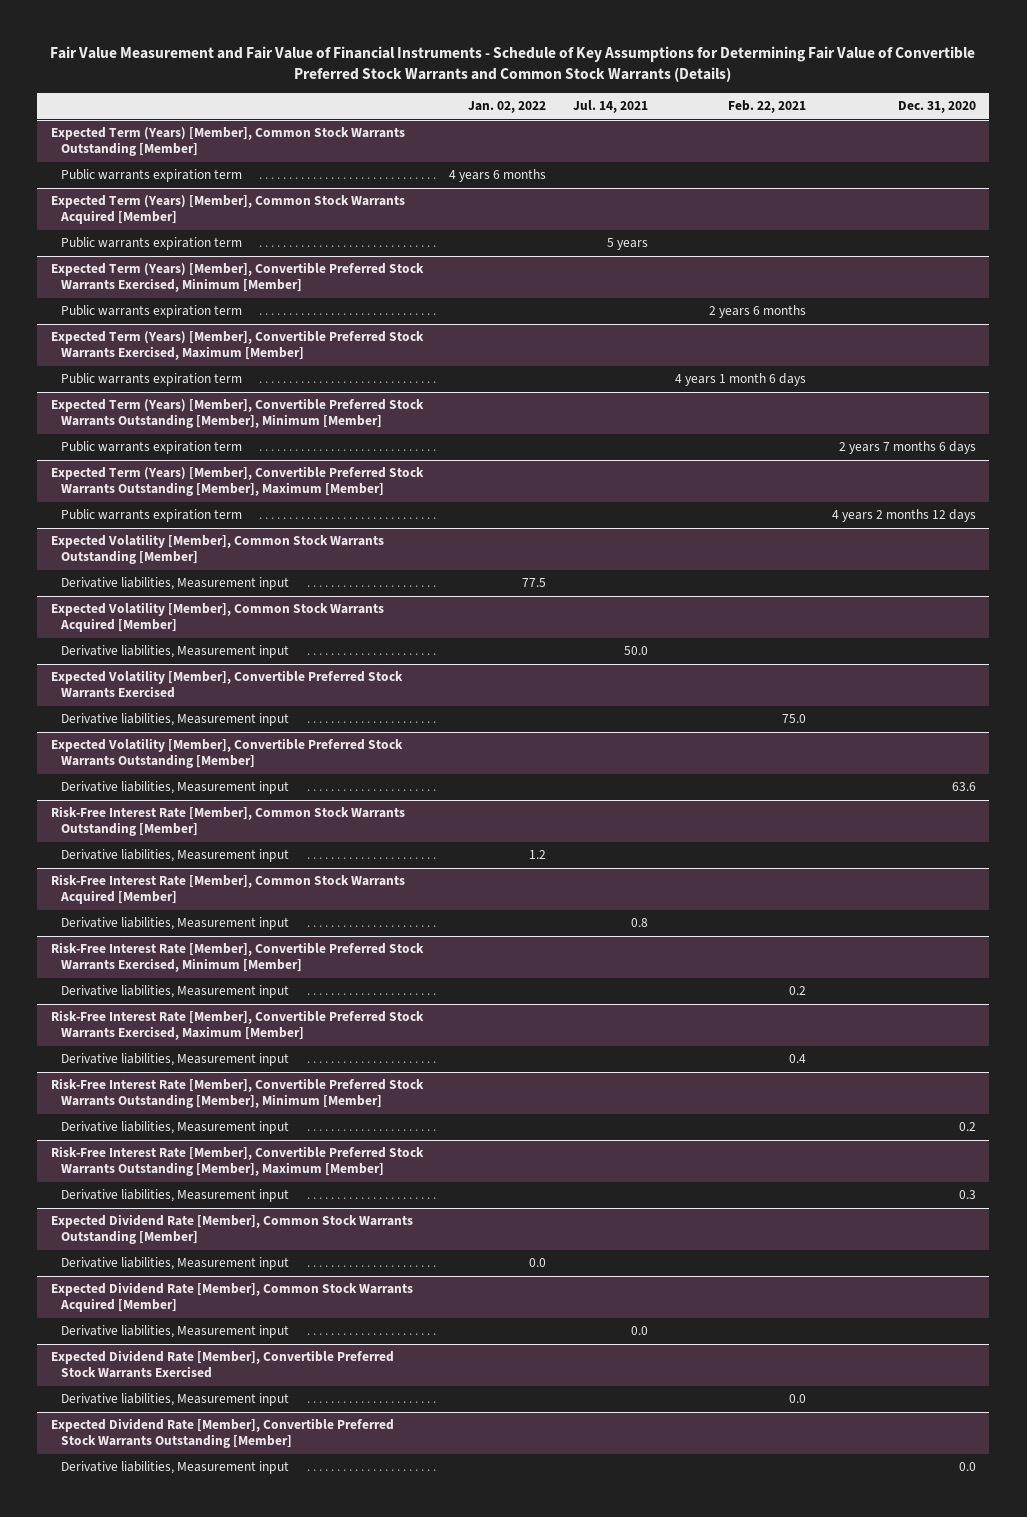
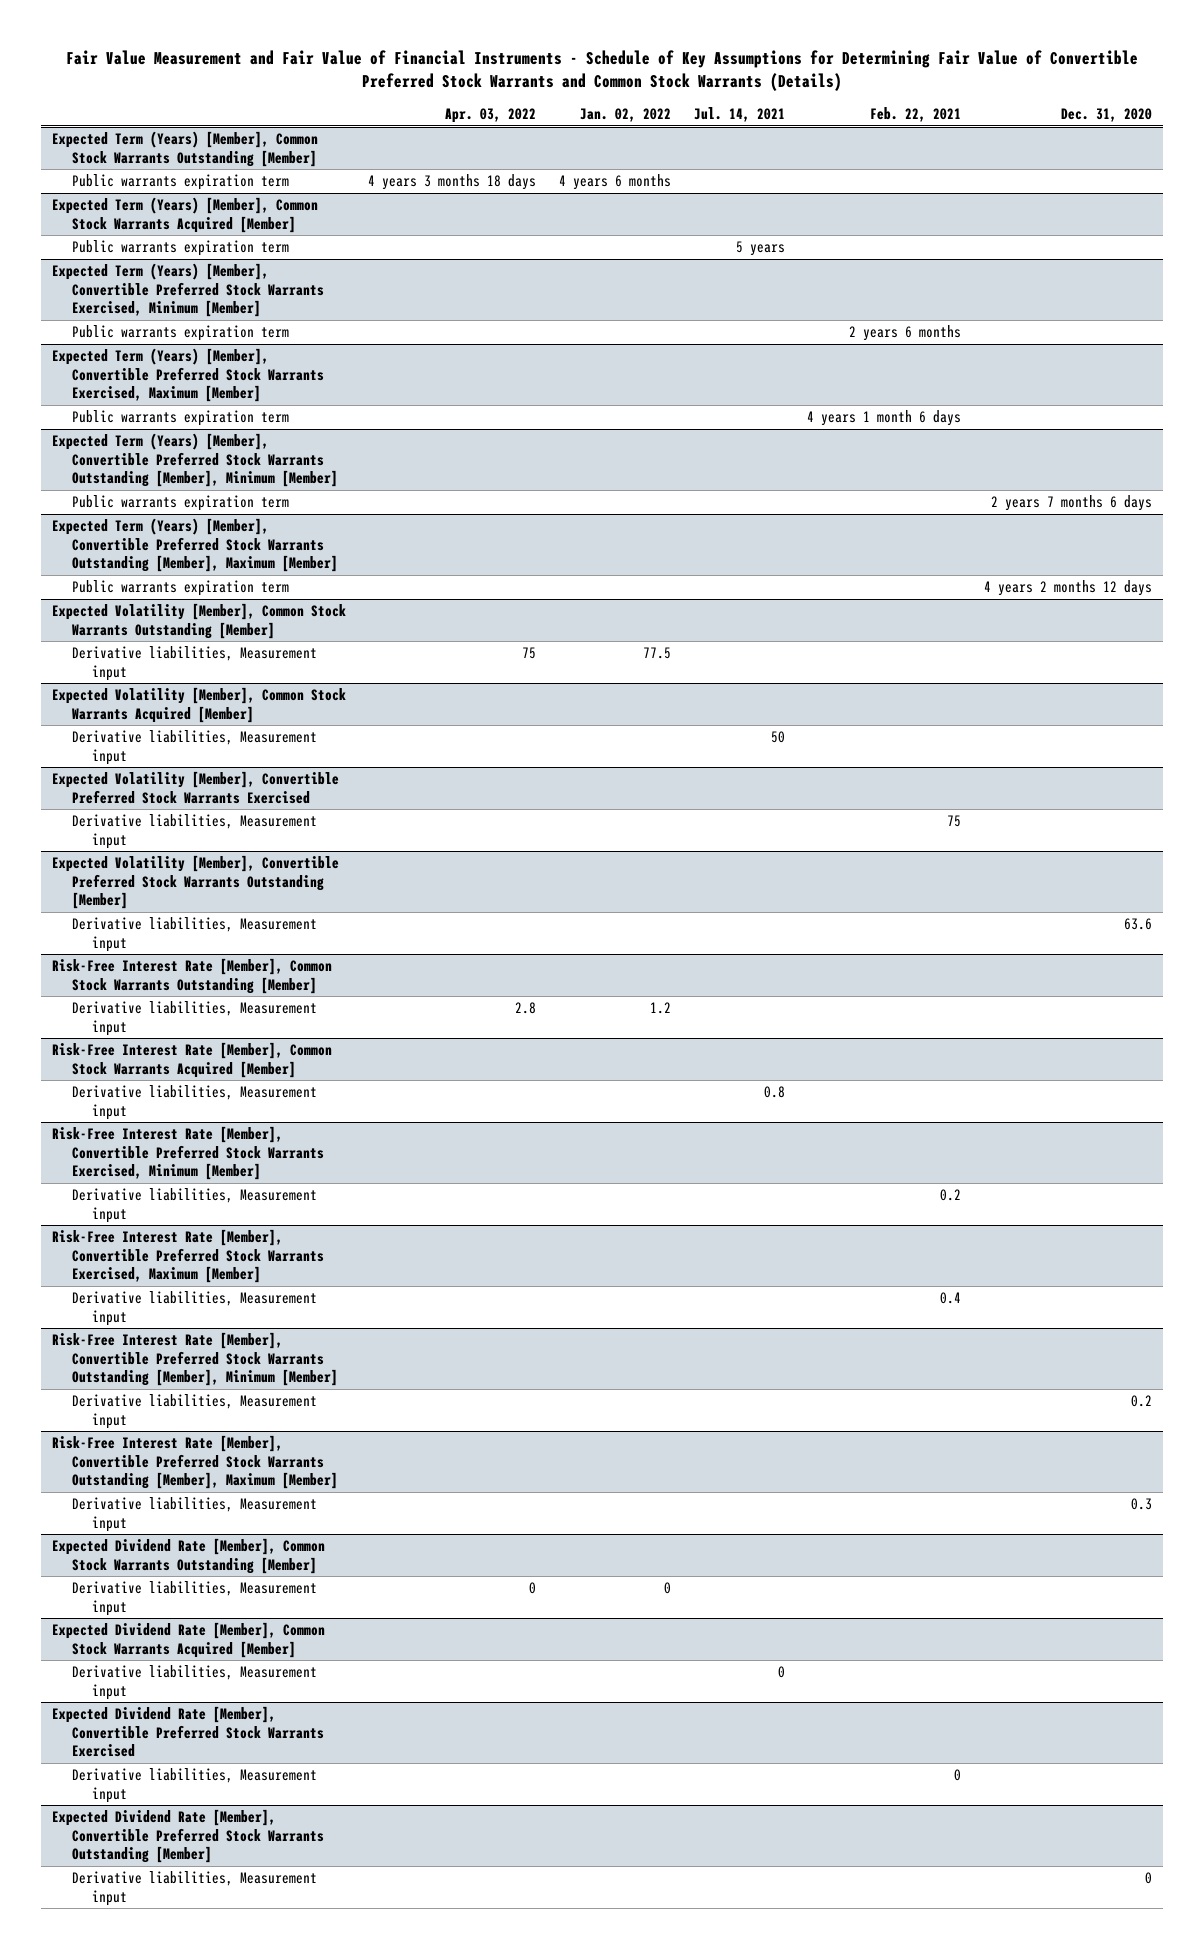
none -> [445,107,537,123] Apr. 03, 2022
[623,646,648,656] 50.0 -> [770,731,785,744] 50
[781,714,806,724] 75.0 -> [947,815,962,828] 75
[529,1258,547,1268] 0.0 -> [664,1582,672,1595] 0
[630,1326,648,1336] 0.0 -> [777,1666,785,1679] 0
[788,1394,806,1404] 0.0 -> [954,1769,962,1782] 0
[959,1462,977,1472] 0.0 -> [1144,1872,1152,1885] 0

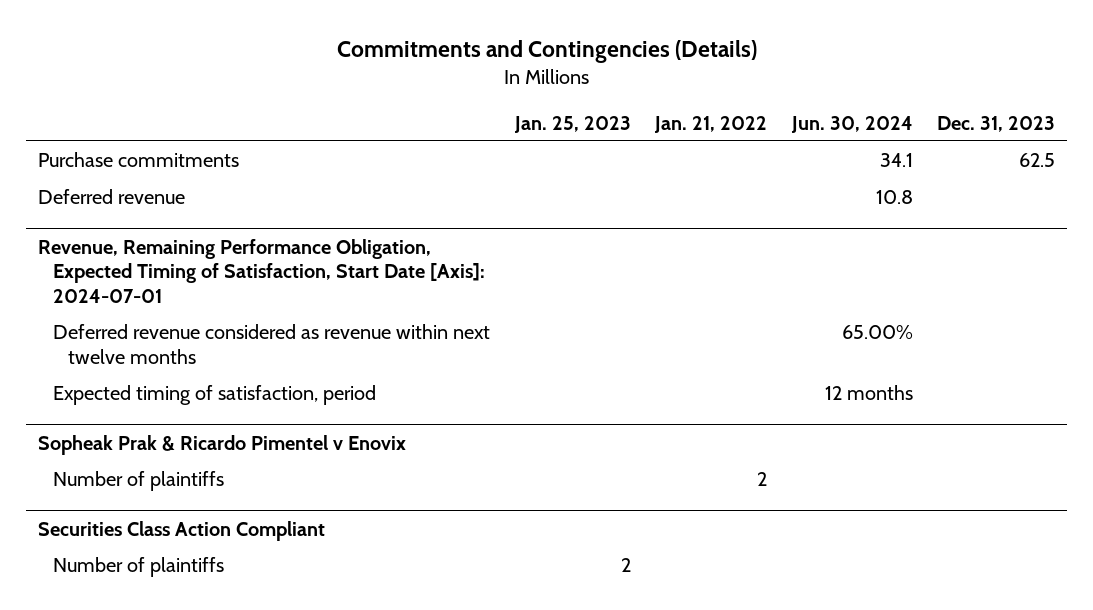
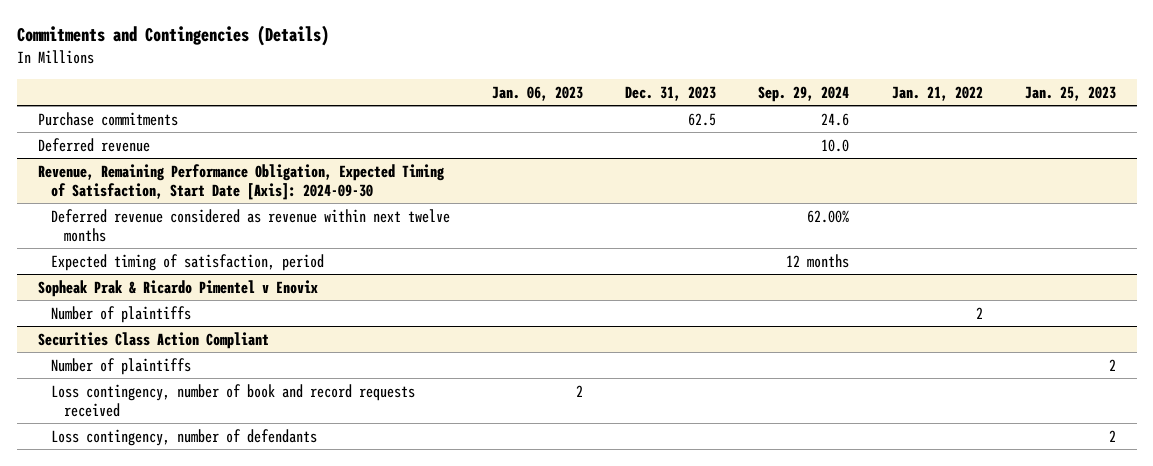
[790,115,913,133] Jun. 30, 2024 -> none
none -> [492,85,584,101] Jan. 06, 2023
none -> [758,85,850,102] Sep. 29, 2024
[38,238,486,303] Revenue, Remaining Performance Obligation, Expected Timing of Satisfaction, Start Date [Axis]: 2024-07-01 -> none
[53,324,491,364] Deferred revenue considered as revenue within next twelve months -> none
[53,385,377,406] Expected timing of satisfaction, period -> none
none -> [37,163,445,200] Revenue, Remaining Performance Obligation, Expected Timing of Satisfaction, Start Date [Axis]: 2024-09-30
none -> [50,208,450,242] Deferred revenue considered as revenue within next twelve months
none -> [50,253,324,271] Expected timing of satisfaction, period
none -> [50,383,415,417] Loss contingency, number of book and record requests received
none -> [50,428,317,446] Loss contingency, number of defendants

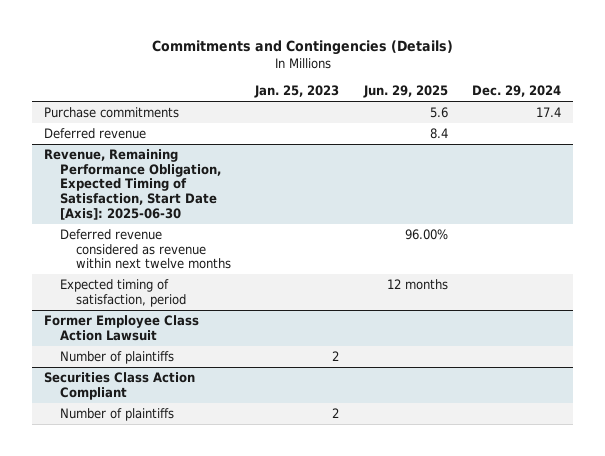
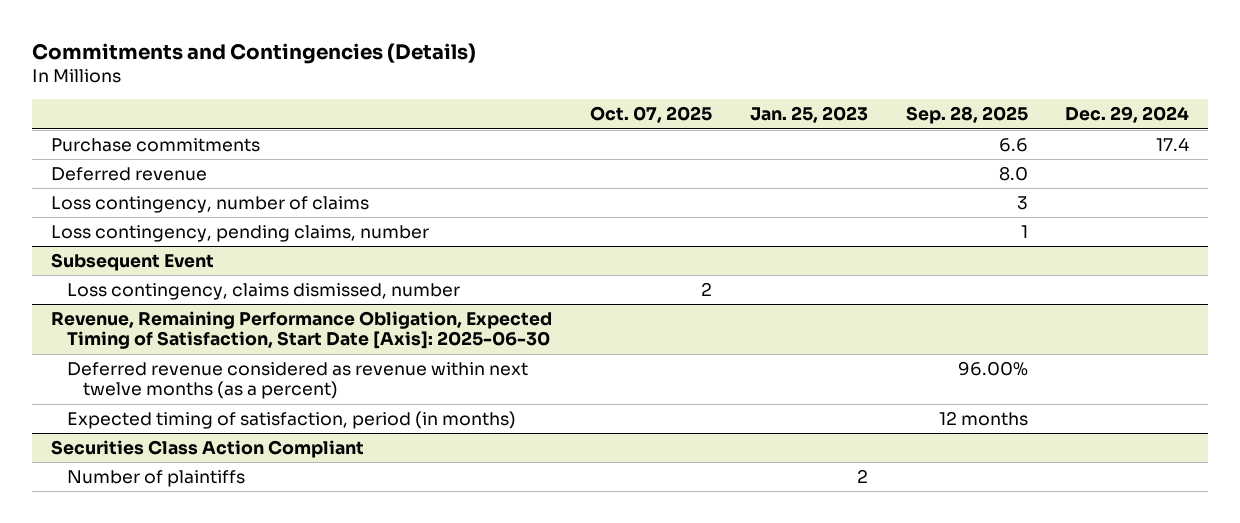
[362,85,448,99] Jun. 29, 2025 -> none
none -> [589,106,712,124] Oct. 07, 2025
none -> [905,106,1028,125] Sep. 28, 2025
none -> [50,195,369,213] Loss contingency, number of claims
none -> [50,224,429,242] Loss contingency, pending claims, number
none -> [50,252,214,271] Subsequent Event
none -> [67,282,461,300] Loss contingency, claims dismissed, number
[44,315,200,341] Former Employee Class Action Lawsuit -> none
[59,351,174,365] Number of plaintiffs -> none
[59,229,231,270] Deferred revenue considered as revenue within next twelve months -> [67,361,529,400] Deferred revenue considered as revenue within next twelve months (as a percent)
[59,279,186,307] Expected timing of satisfaction, period -> [67,410,517,429] Expected timing of satisfaction, period (in months)

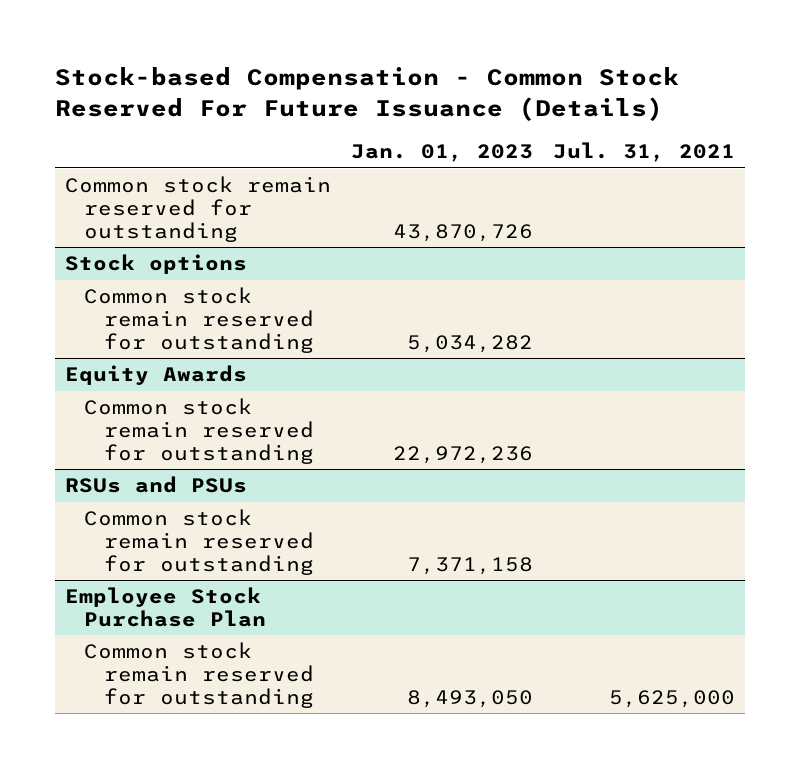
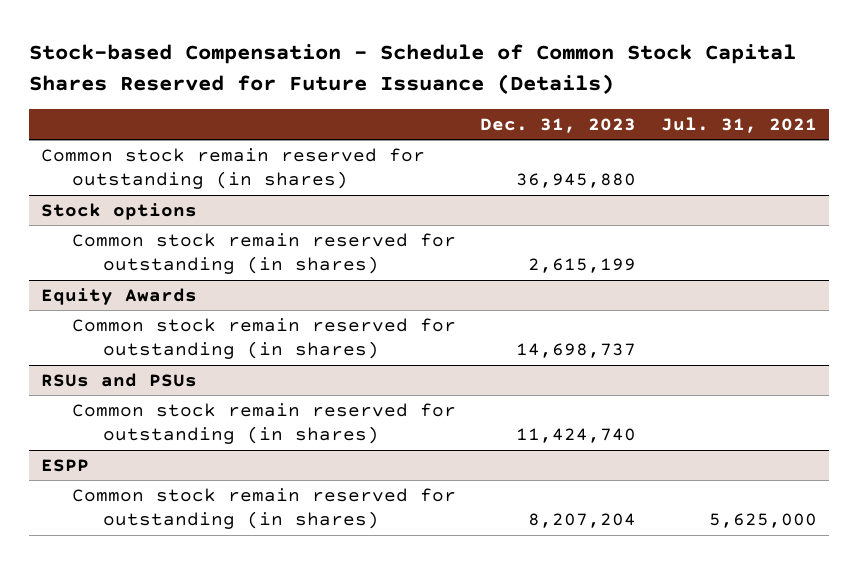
[54,67,679,121] Stock-based Compensation - Common Stock Reserved For Future Issuance (Details) -> [28,44,796,94] Stock-based Compensation - Schedule of Common Stock Capital Shares Reserved for Future Issuance (Details)
[350,144,533,163] Jan. 01, 2023 -> none
none -> [480,117,637,133] Dec. 31, 2023
[64,176,331,242] Common stock remain reserved for outstanding -> [41,147,426,190] Common stock remain reserved for outstanding (in shares)
[84,287,314,353] Common stock remain reserved for outstanding -> [71,232,456,275] Common stock remain reserved for outstanding (in shares)
[84,398,314,464] Common stock remain reserved for outstanding -> [71,317,456,360] Common stock remain reserved for outstanding (in shares)
[64,587,267,627] Employee Stock Purchase Plan -> none
[84,642,314,708] Common stock remain reserved for outstanding -> none
[84,509,314,575] Common stock remain reserved for outstanding -> [71,402,456,445] Common stock remain reserved for outstanding (in shares)
none -> [41,458,90,472] ESPP
none -> [71,487,456,530] Common stock remain reserved for outstanding (in shares)

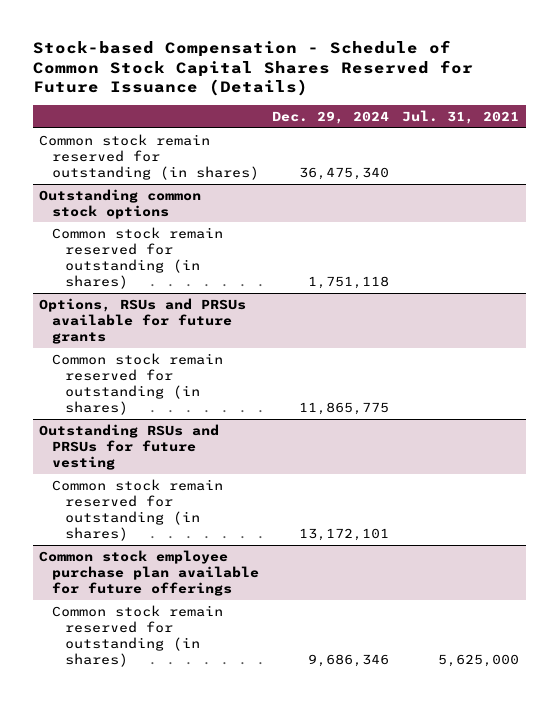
[480,117,637,133] Dec. 31, 2023 -> none
none -> [272,110,390,124] Dec. 29, 2024
[41,202,198,220] Stock options -> [39,188,202,219] Outstanding common stock options
[41,287,198,305] Equity Awards -> [39,297,247,344] Options, RSUs and PRSUs available for future grants
[41,372,198,387] RSUs and PSUs -> [39,423,220,470] Outstanding RSUs and PRSUs for future vesting
[41,458,90,472] ESPP -> [39,549,259,596] Common stock employee purchase plan available for future offerings

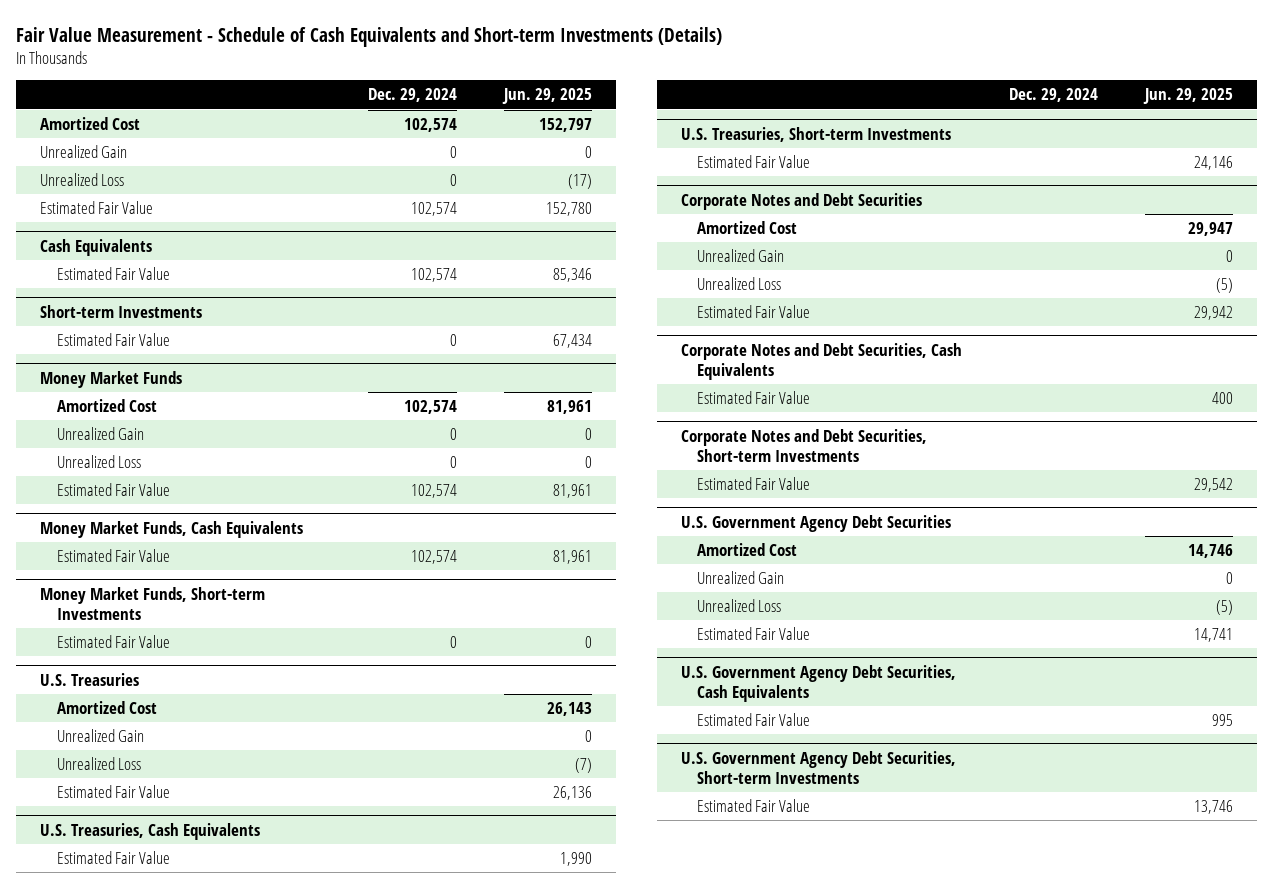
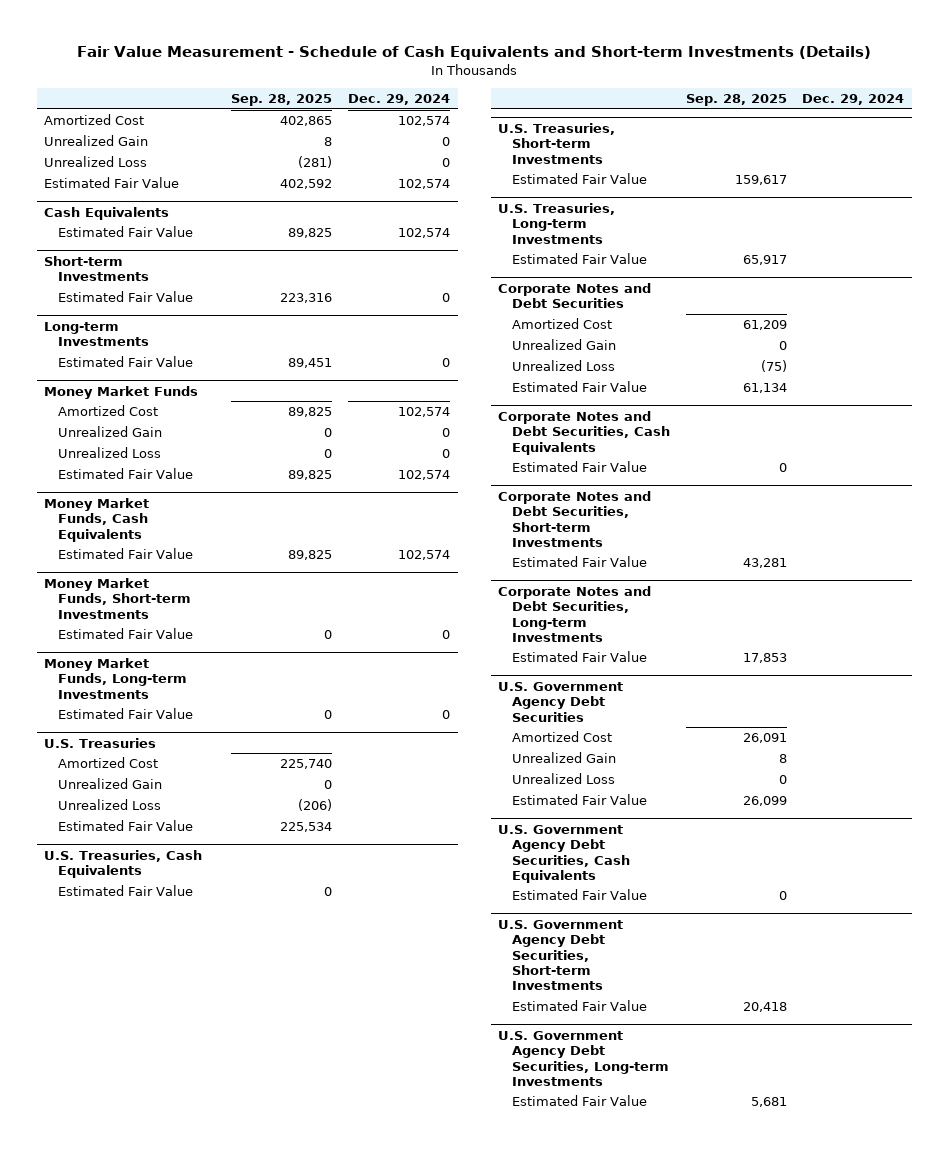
[502,88,593,105] Jun. 29, 2025 -> none
none -> [231,94,333,107] Sep. 28, 2025
none -> [44,321,150,347] Long-term Investments
none -> [58,356,194,368] Estimated Fair Value
none -> [44,657,188,699] Money Market Funds, Long-term Investments
none -> [58,708,194,720] Estimated Fair Value
none -> [498,202,616,244] U.S. Treasuries, Long-term Investments
none -> [512,253,648,265] Estimated Fair Value
none -> [498,585,652,642] Corporate Notes and Debt Securities, Long-term Investments
none -> [512,651,648,663] Estimated Fair Value
none -> [498,1030,670,1086] U.S. Government Agency Debt Securities, Long-term Investments
none -> [512,1095,648,1107] Estimated Fair Value

